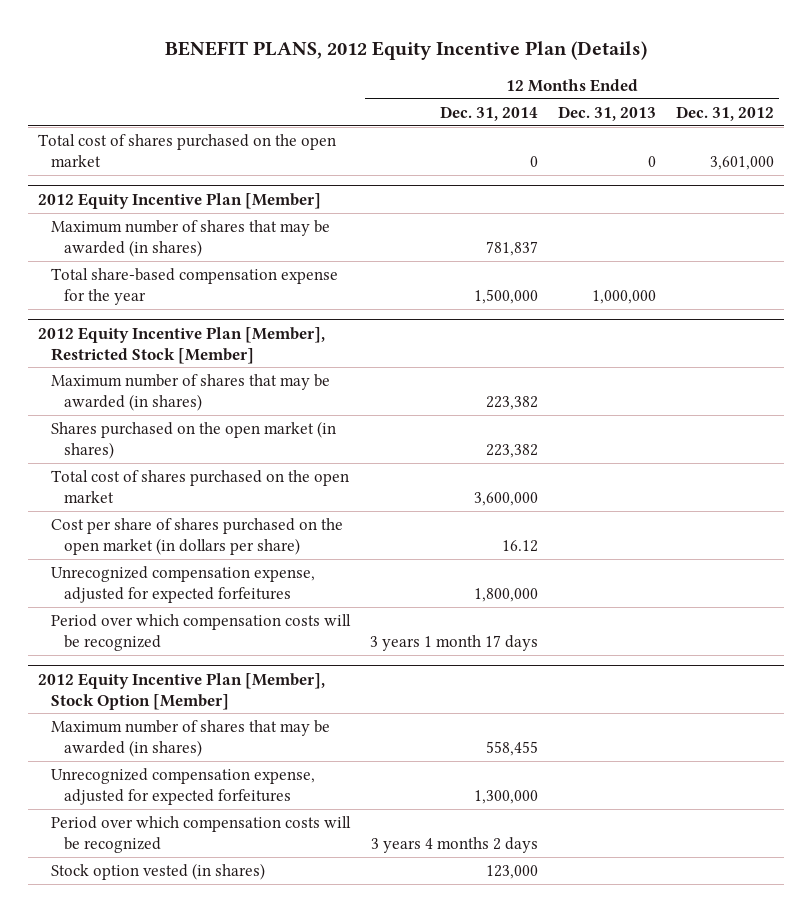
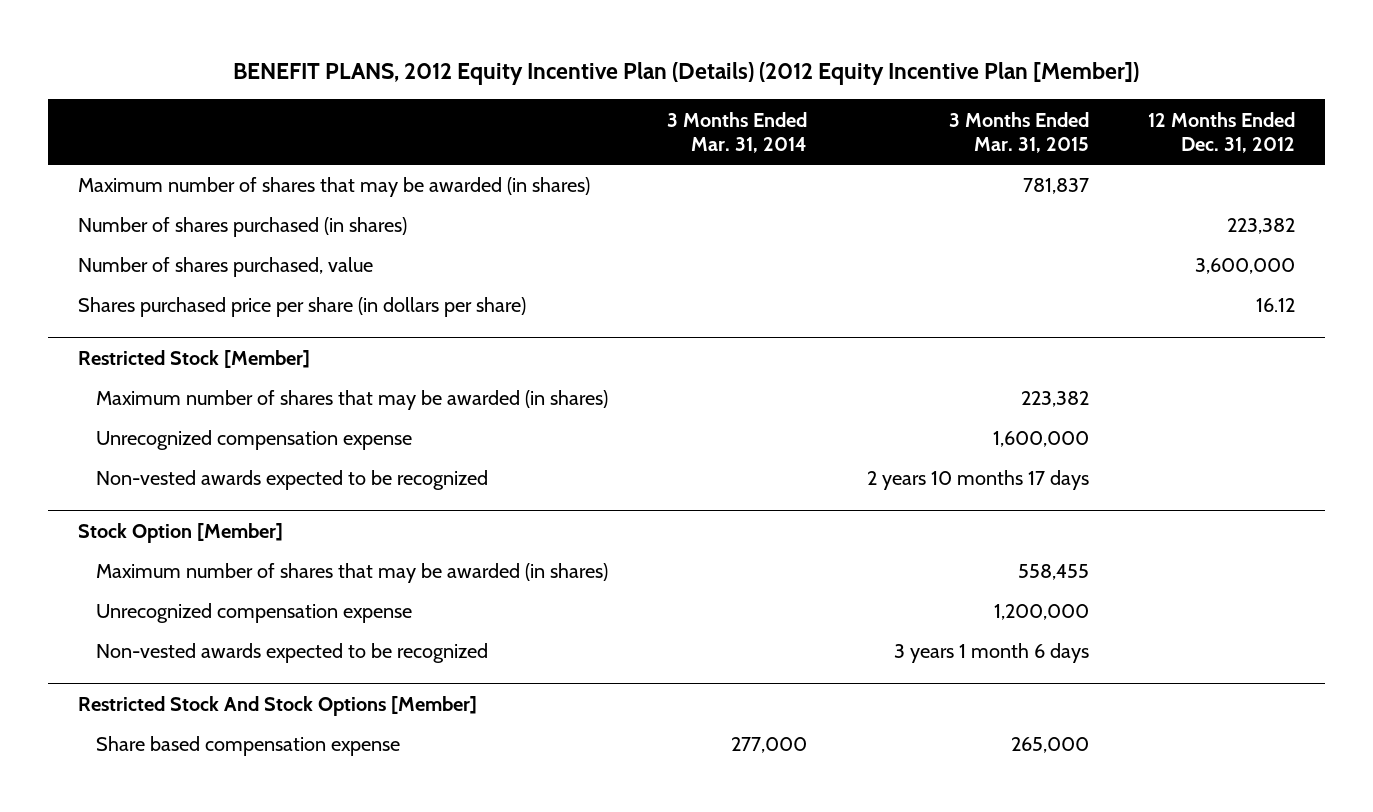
[165,40,648,60] BENEFIT PLANS, 2012 Equity Incentive Plan (Details) -> [233,62,1140,86] BENEFIT PLANS, 2012 Equity Incentive Plan (Details) (2012 Equity Incentive Plan [Member])
[440,105,539,121] Dec. 31, 2014 -> none
[558,105,657,121] Dec. 31, 2013 -> none
none -> [667,111,808,154] 3 Months Ended Mar. 31, 2014
none -> [948,111,1089,154] 3 Months Ended Mar. 31, 2015
[37,192,321,209] 2012 Equity Incentive Plan [Member] -> none
[50,220,330,258] Maximum number of shares that may be awarded (in shares) -> none
[50,268,338,306] Total share-based compensation expense for the year -> none
none -> [77,177,590,198] Maximum number of shares that may be awarded (in shares)
none -> [77,217,407,238] Number of shares purchased (in shares)
[37,134,336,168] Total cost of shares purchased on the open market -> [77,257,373,278] Number of shares purchased, value
[710,156,775,171] 3,601,000 -> [1195,258,1296,275] 3,600,000
none -> [77,297,526,318] Shares purchased price per share (in dollars per share)
[37,326,325,364] 2012 Equity Incentive Plan [Member], Restricted Stock [Member] -> [77,349,310,368] Restricted Stock [Member]
[50,421,336,460] Shares purchased on the open market (in shares) -> none
[50,470,349,504] Total cost of shares purchased on the open market -> none
[50,518,343,556] Cost per share of shares purchased on the open market (in dollars per share) -> none
[50,566,315,604] Unrecognized compensation expense, adjusted for expected forfeitures -> [96,430,413,451] Unrecognized compensation expense
[50,614,351,652] Period over which compensation costs will be recognized -> [96,470,489,491] Non-vested awards expected to be recognized
[37,672,325,710] 2012 Equity Incentive Plan [Member], Stock Option [Member] -> [77,522,283,543] Stock Option [Member]
[50,863,265,881] Stock option vested (in shares) -> none
[50,768,315,806] Unrecognized compensation expense, adjusted for expected forfeitures -> [96,603,413,624] Unrecognized compensation expense
[50,816,351,854] Period over which compensation costs will be recognized -> [96,643,489,664] Non-vested awards expected to be recognized
none -> [77,695,477,716] Restricted Stock And Stock Options [Member]
none -> [96,736,401,757] Share based compensation expense

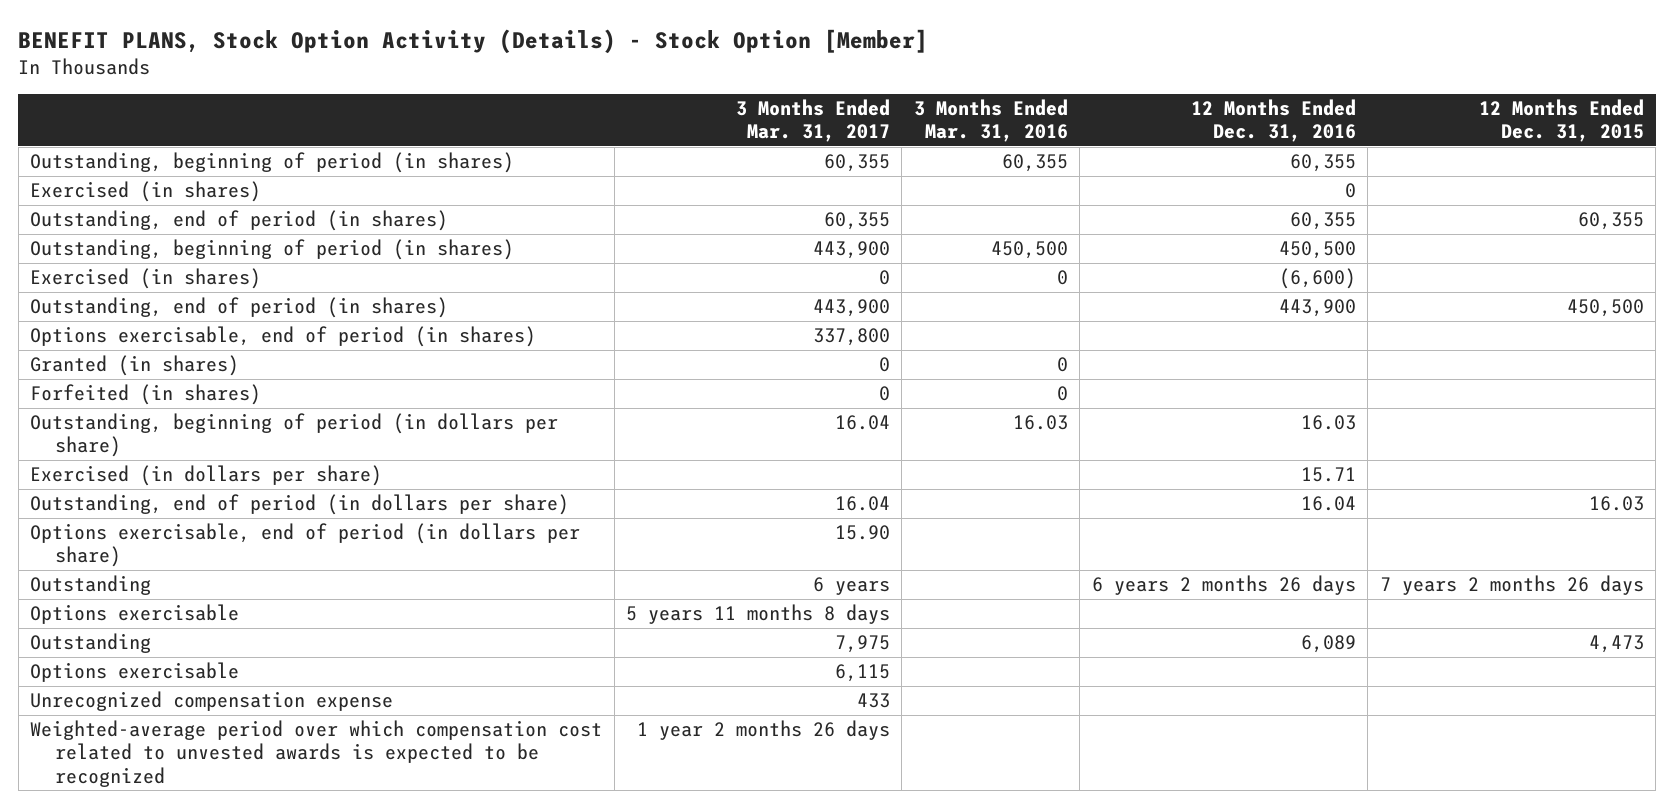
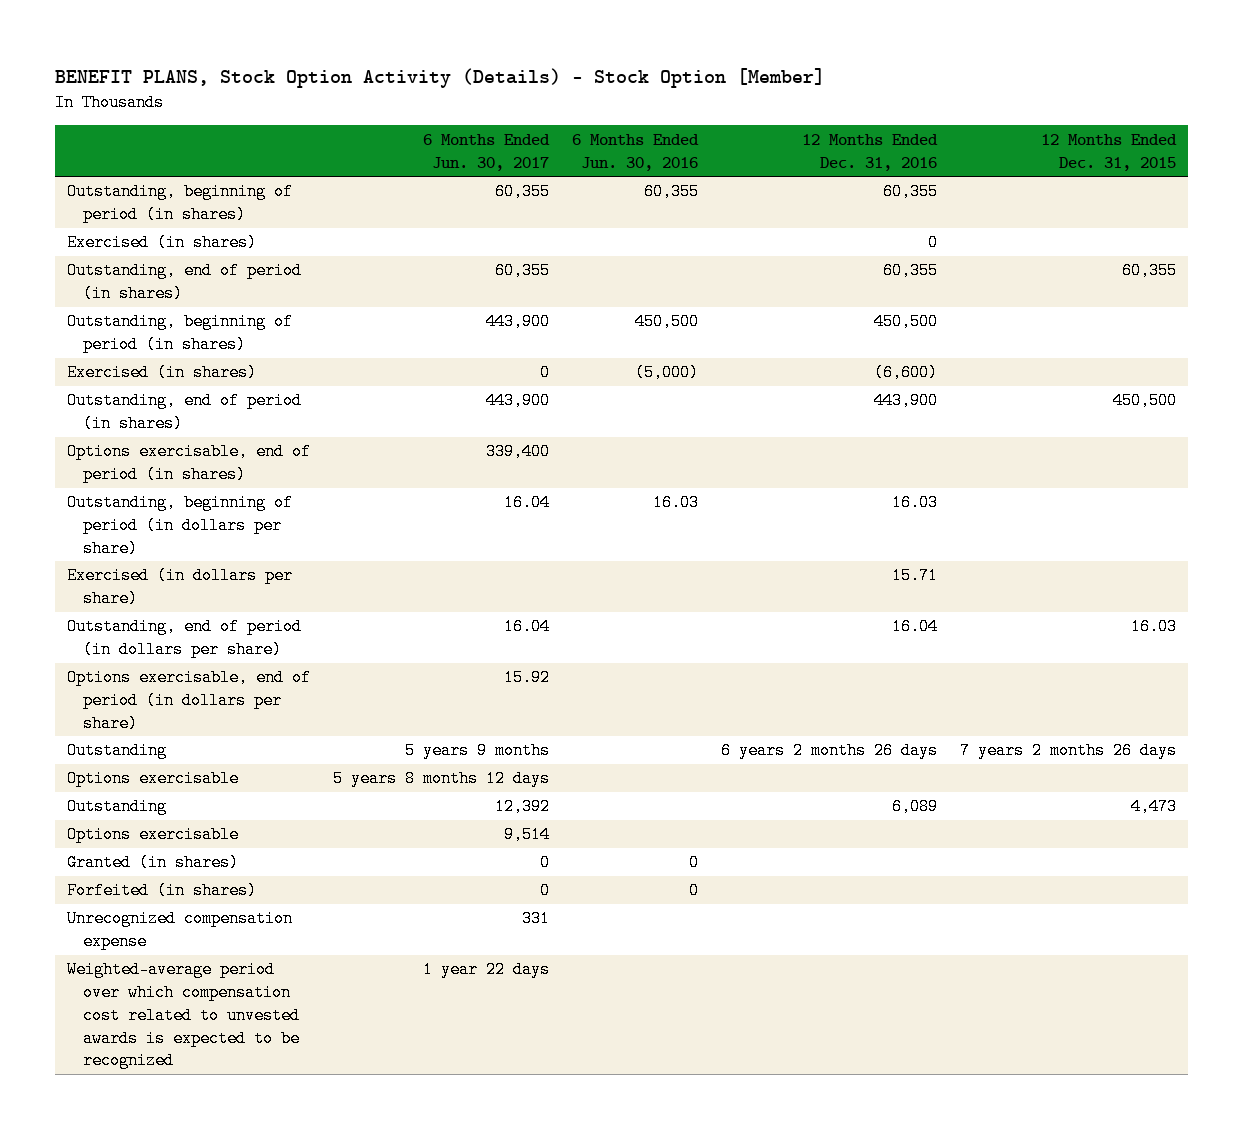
[736,98,891,143] 3 Months Ended Mar. 31, 2017 -> none
[913,98,1068,143] 3 Months Ended Mar. 31, 2016 -> none
none -> [422,133,550,171] 6 Months Ended Jun. 30, 2017
none -> [571,133,699,171] 6 Months Ended Jun. 30, 2016
[30,355,240,377] Granted (in shares) -> [66,854,239,872] Granted (in shares)
[30,384,262,406] Forfeited (in shares) -> [66,882,257,900] Forfeited (in shares)

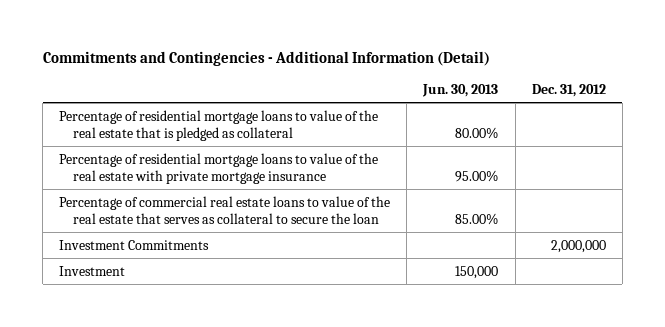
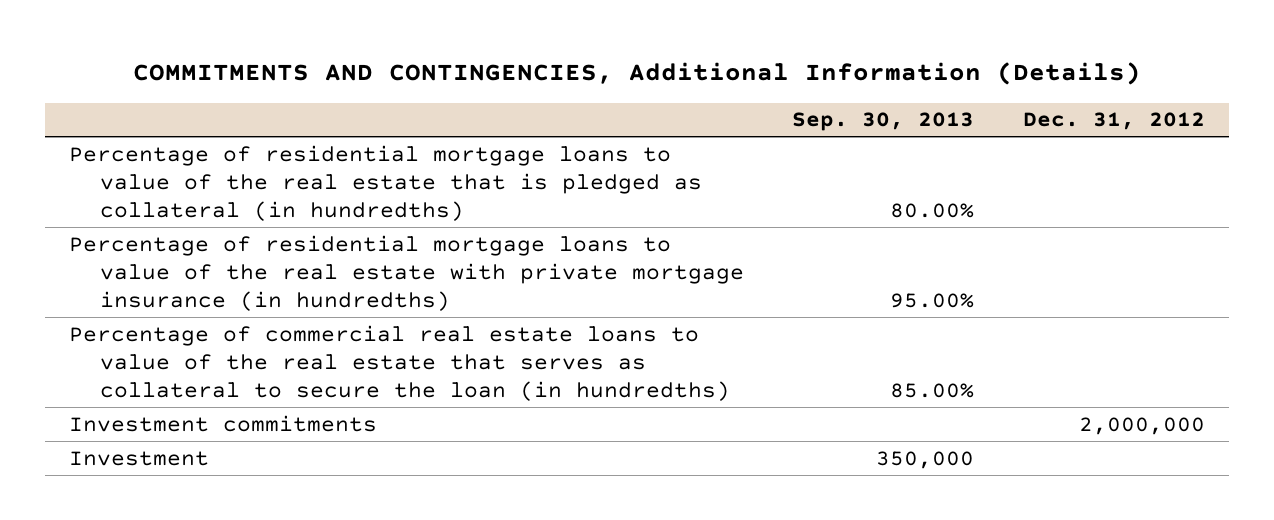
[42,51,490,67] Commitments and Contingencies - Additional Information (Detail) -> [133,61,1142,85] COMMITMENTS AND CONTINGENCIES, Additional Information (Details)
[422,83,499,97] Jun. 30, 2013 -> none
none -> [792,112,975,132] Sep. 30, 2013
[59,109,379,141] Percentage of residential mortgage loans to value of the real estate that is pledged as collateral -> [68,144,702,221] Percentage of residential mortgage loans to value of the real estate that is pledged as collateral (in hundredths)
[59,152,379,184] Percentage of residential mortgage loans to value of the real estate with private mortgage insurance -> [68,234,744,311] Percentage of residential mortgage loans to value of the real estate with private mortgage insurance (in hundredths)
[59,195,391,224] Percentage of commercial real estate loans to value of the real estate that serves as collateral to secure the loan -> [68,324,730,401] Percentage of commercial real estate loans to value of the real estate that serves as collateral to secure the loan (in hundredths)
[59,239,210,250] Investment Commitments -> [68,414,377,432] Investment commitments

